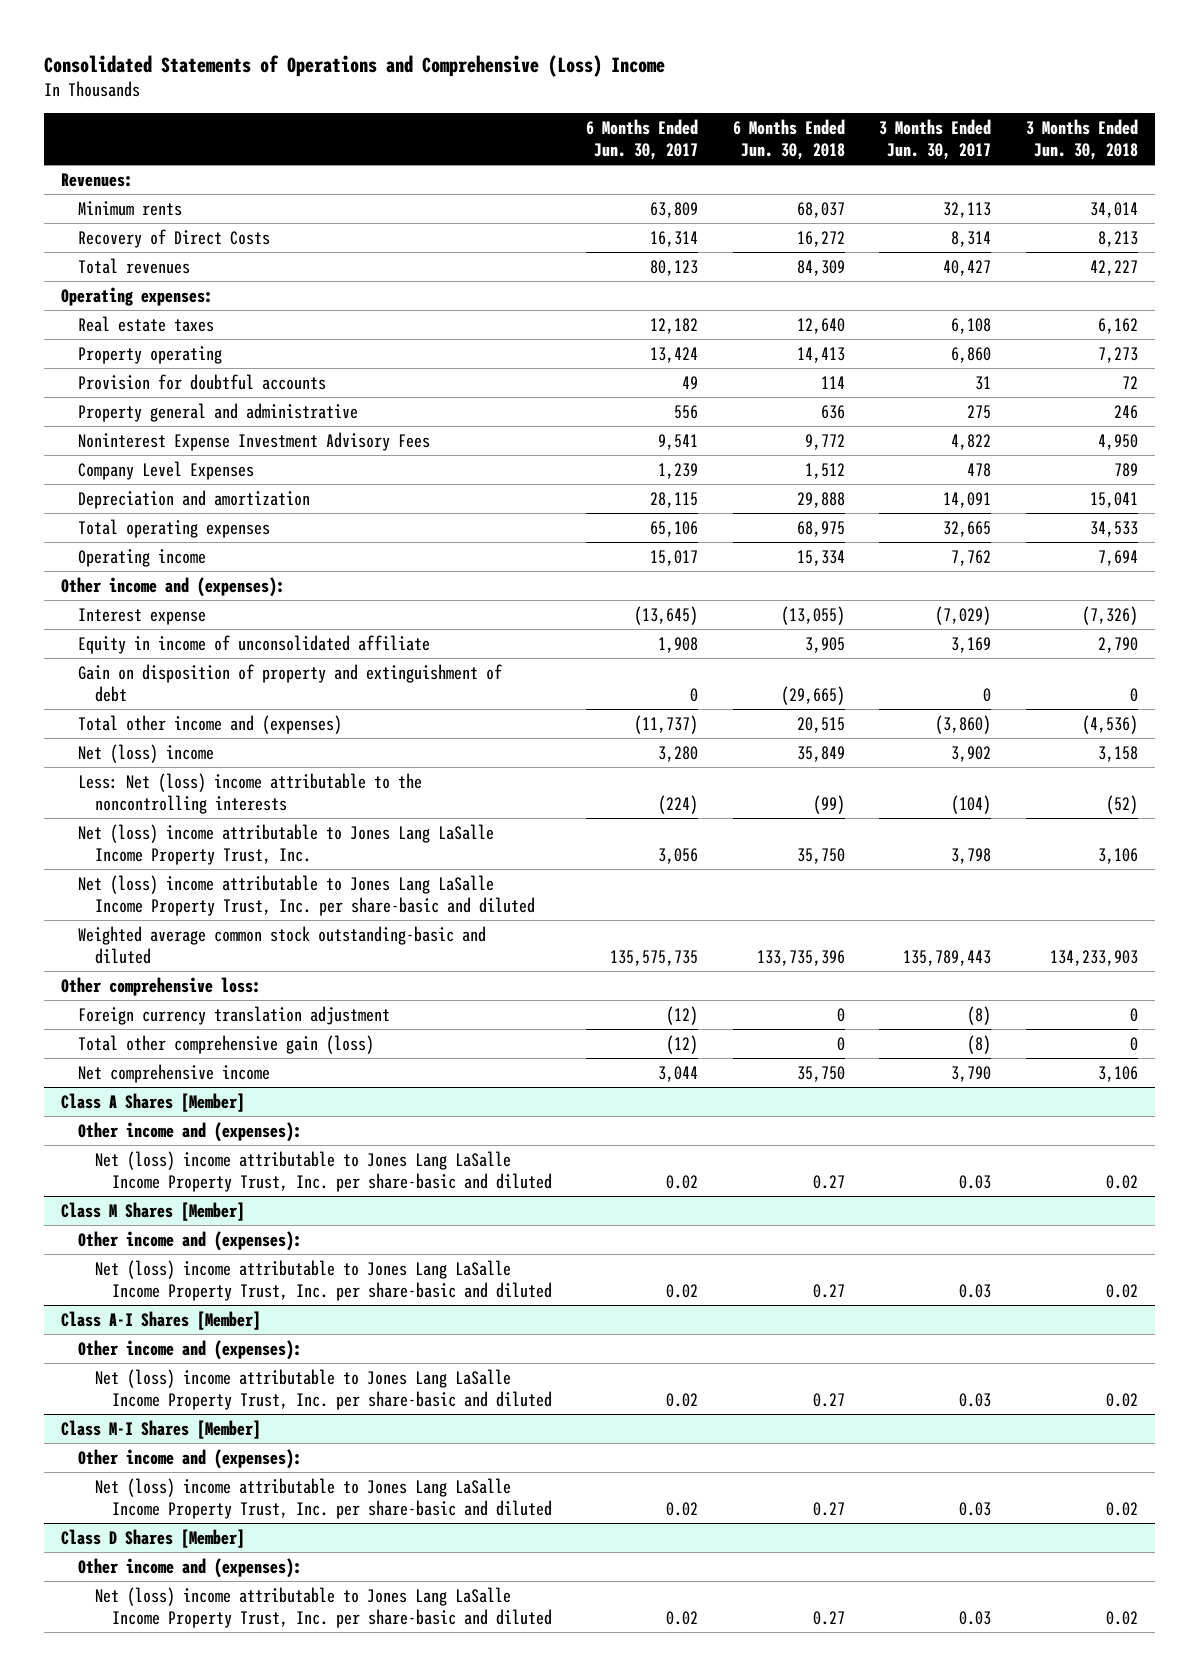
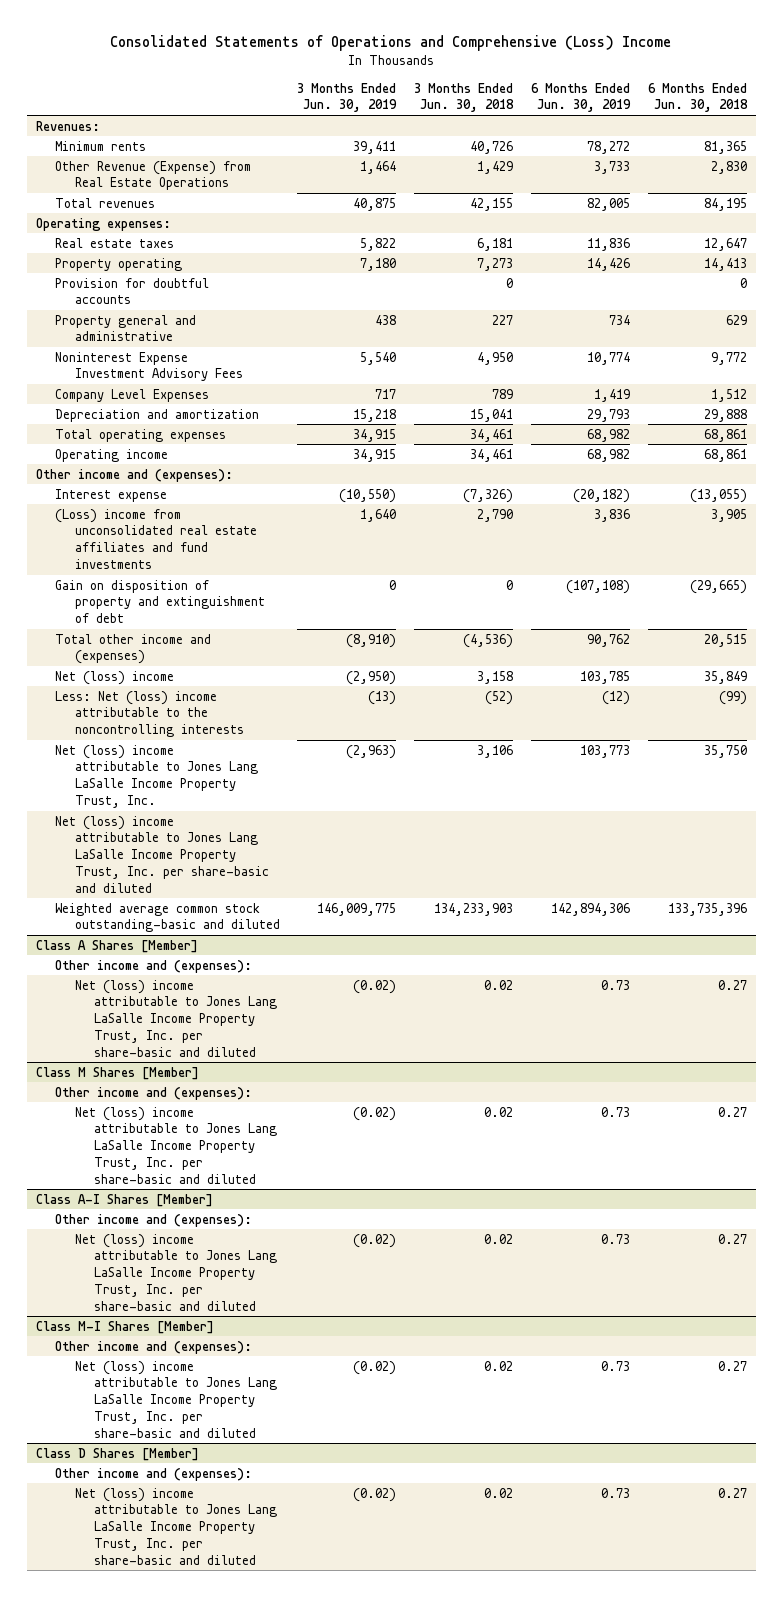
[586,119,699,161] 6 Months Ended Jun. 30, 2017 -> none
[879,119,992,161] 3 Months Ended Jun. 30, 2017 -> none
none -> [297,82,398,113] 3 Months Ended Jun. 30, 2019
none -> [530,82,631,113] 6 Months Ended Jun. 30, 2019
[77,228,270,248] Recovery of Direct Costs -> none
[796,201,845,218] 68,037 -> [703,140,747,154] 81,365
[1089,201,1138,218] 34,014 -> [470,140,514,154] 40,726
none -> [55,160,252,191] Other Revenue (Expense) from Real Estate Operations
[796,259,845,276] 84,309 -> [703,197,747,211] 84,195
[1089,259,1138,276] 42,227 -> [470,197,514,211] 42,155
[796,317,845,334] 12,640 -> [703,237,747,251] 12,647
[1097,317,1138,334] 6,162 -> [477,237,514,251] 6,181
[820,375,845,389] 114 -> [739,277,747,288] 0
[1121,375,1138,389] 72 -> [506,277,514,288] 0
[820,404,845,419] 636 -> [725,314,747,325] 629
[1113,404,1138,419] 246 -> [492,314,514,325] 227
[796,520,845,537] 68,975 -> [703,428,747,442] 68,861
[1089,520,1138,537] 34,533 -> [470,428,514,442] 34,461
[796,549,845,566] 15,334 -> [703,448,747,462] 68,861
[1097,549,1138,566] 7,694 -> [470,448,514,462] 34,461
[77,634,430,654] Equity in income of unconsolidated affiliate -> [55,508,257,569] (Loss) income from unconsolidated real estate affiliates and fund investments
[61,976,262,996] Other comprehensive loss: -> none
[77,1005,390,1025] Foreign currency translation adjustment -> none
[77,1034,374,1054] Total other comprehensive gain (loss) -> none
[77,1063,270,1083] Net comprehensive income -> none

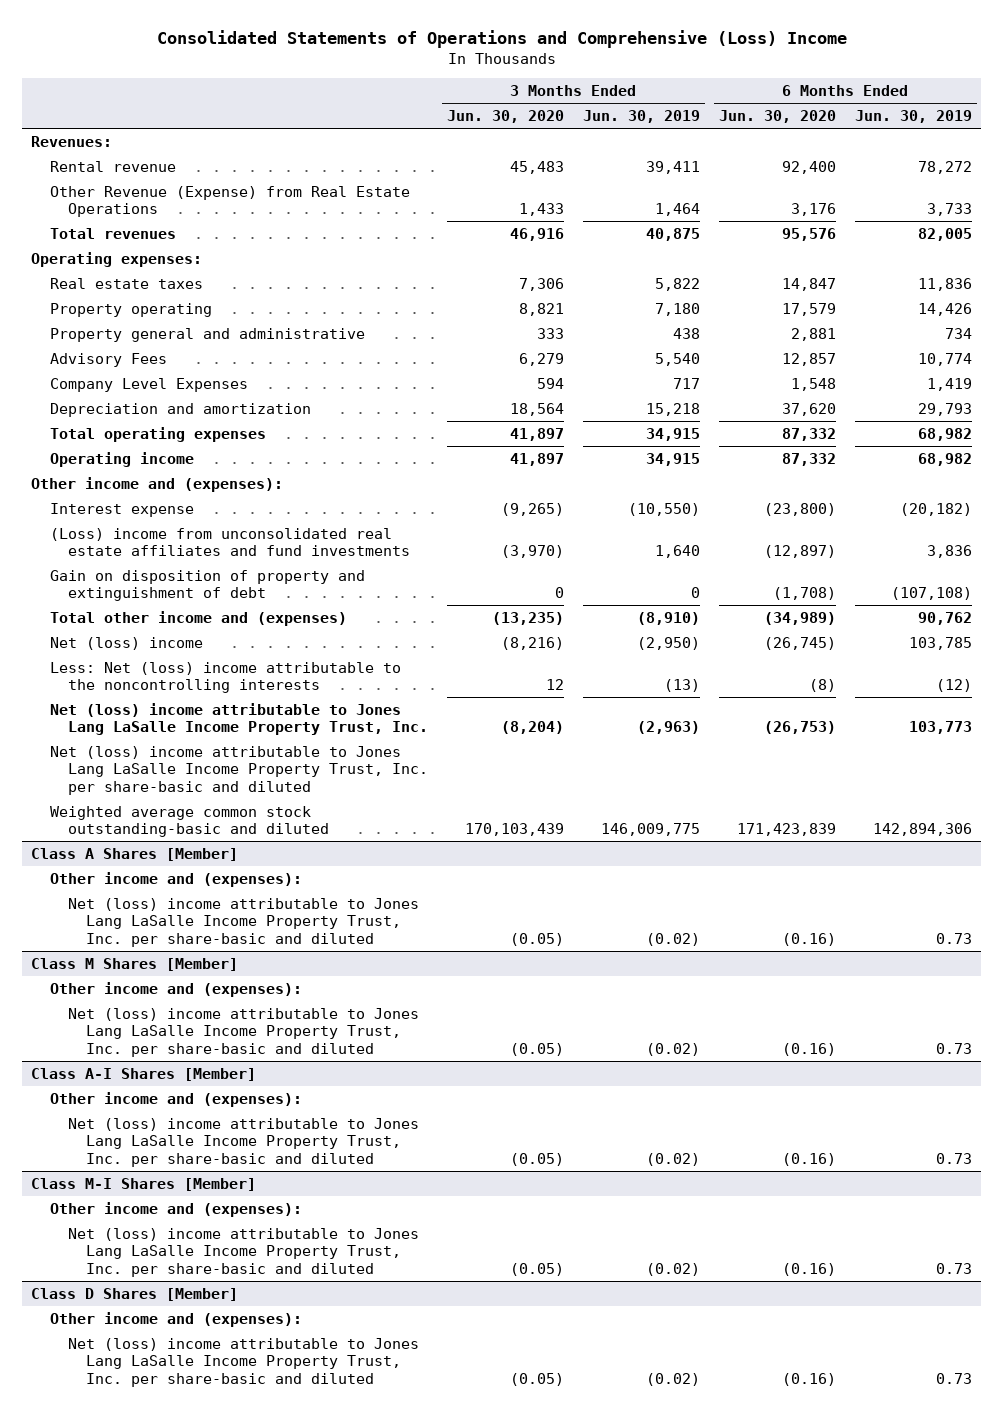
[414,82,515,113] 3 Months Ended Jun. 30, 2018 -> none
[647,82,748,113] 6 Months Ended Jun. 30, 2018 -> none
none -> [446,109,564,123] Jun. 30, 2020
none -> [718,109,836,123] Jun. 30, 2020
[55,140,147,151] Minimum rents -> [49,160,176,172] Rental revenue
[55,277,210,305] Provision for doubtful accounts -> none
[55,351,243,382] Noninterest Expense Investment Advisory Fees -> [49,352,167,367] Advisory Fees

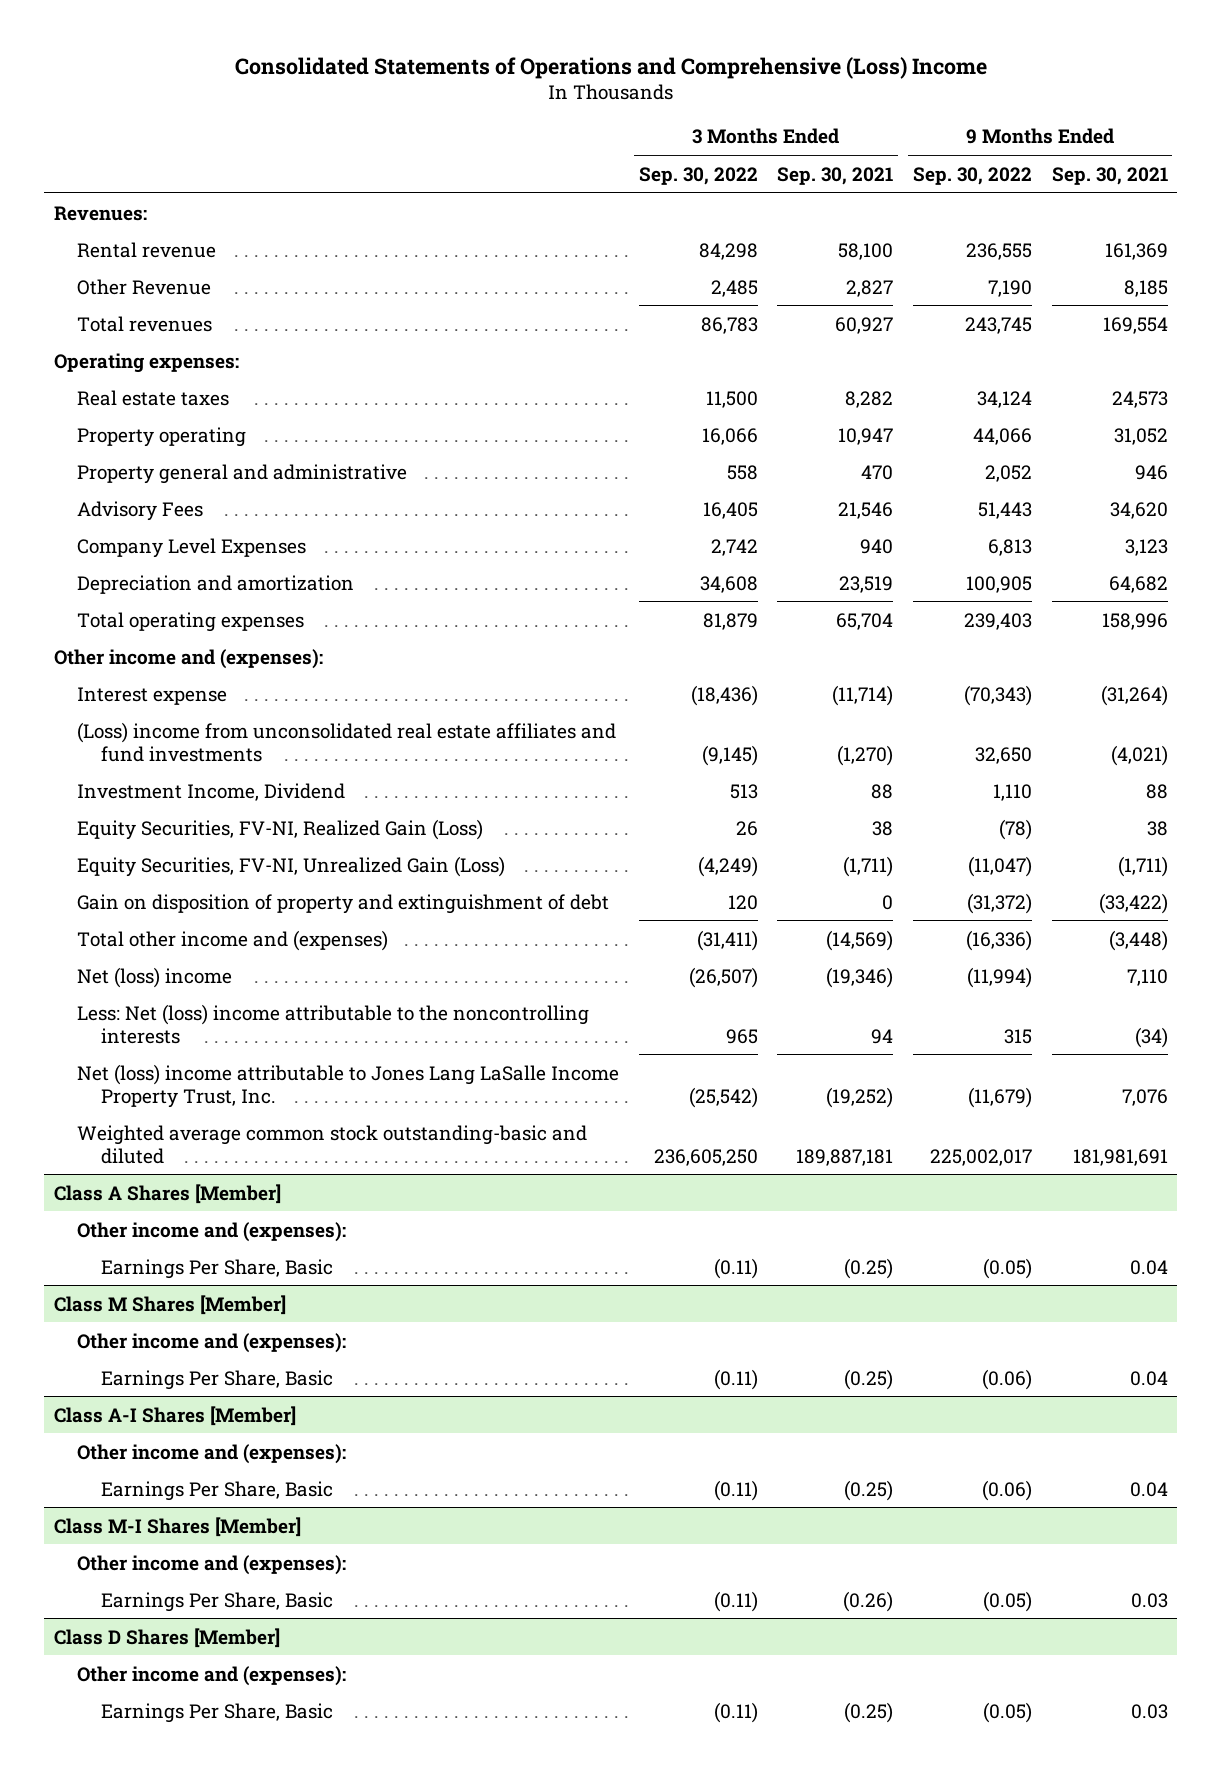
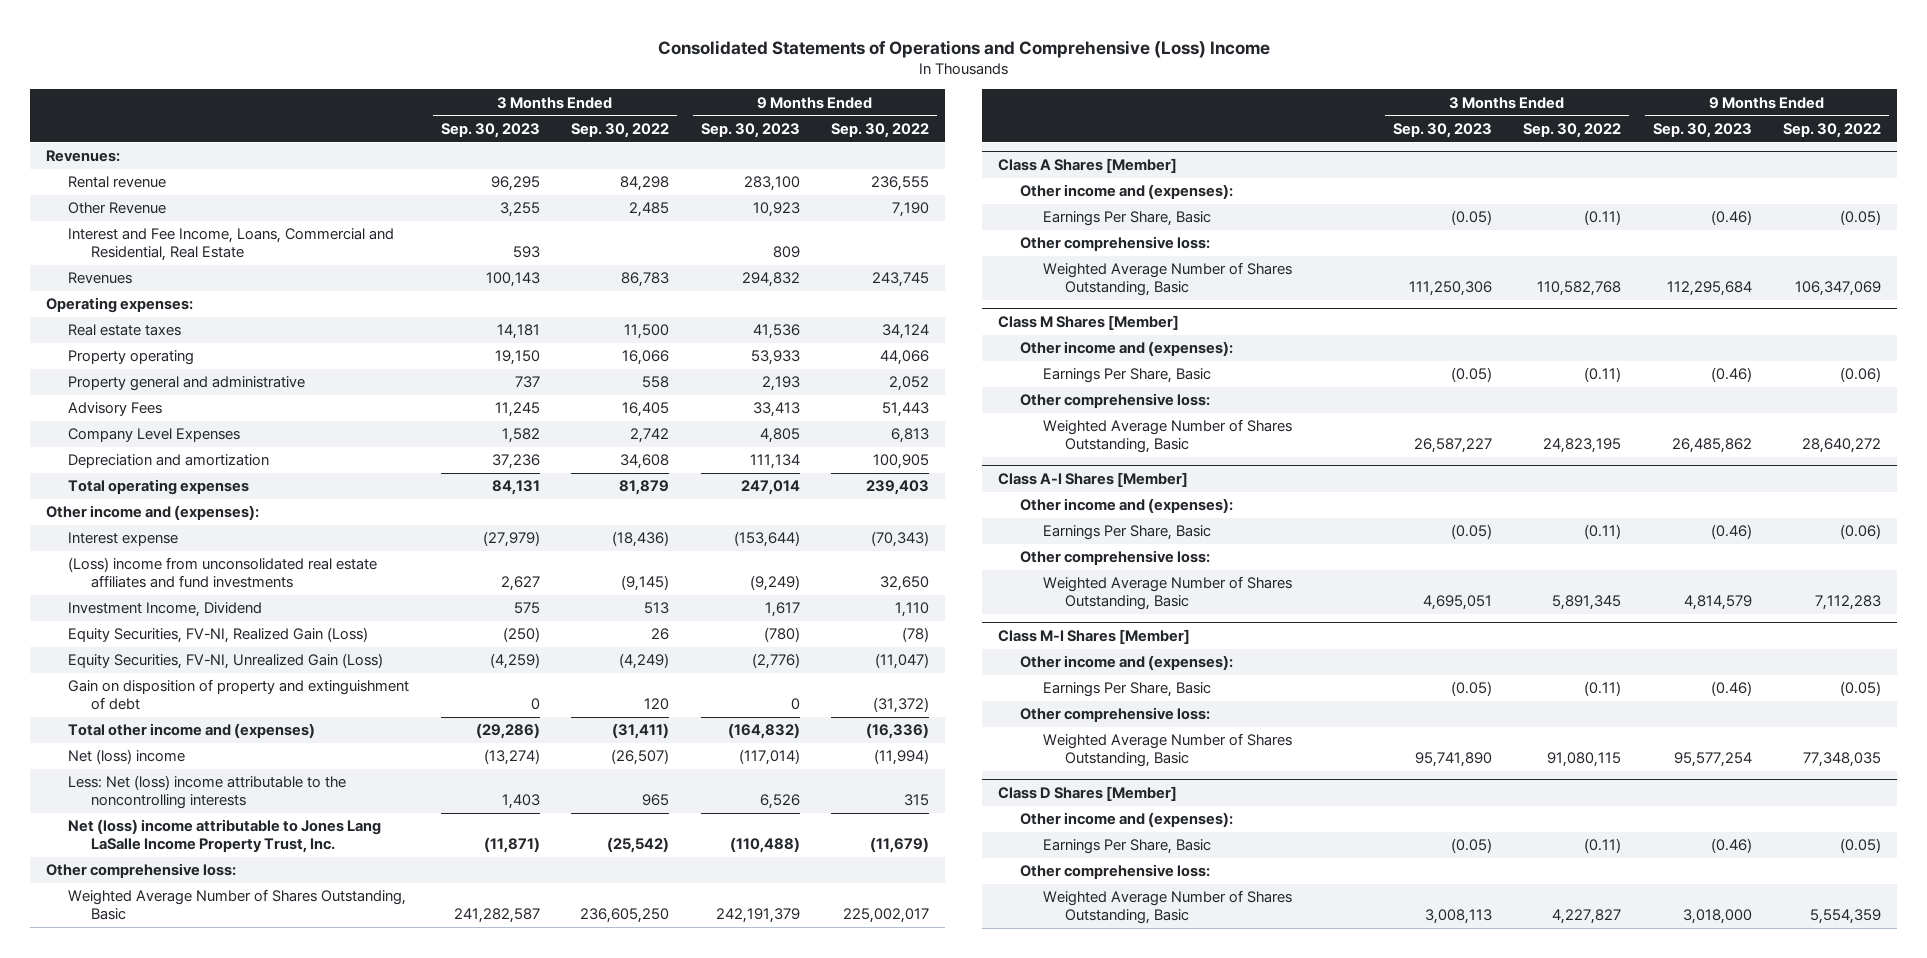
[777,166,894,185] Sep. 30, 2021 -> none
[1051,166,1168,185] Sep. 30, 2021 -> none
none -> [440,122,540,138] Sep. 30, 2023
none -> [700,122,800,138] Sep. 30, 2023
none -> [68,228,395,262] Interest and Fee Income, Loans, Commercial and Residential, Real Estate
[77,315,213,332] Total revenues -> [68,272,133,285] Revenues
none -> [46,863,237,879] Other comprehensive loss:
[77,1124,588,1164] Weighted average common stock outstanding-basic and diluted -> [68,889,407,921] Weighted Average Number of Shares Outstanding, Basic
none -> [1020,236,1211,252] Other comprehensive loss:
none -> [1042,262,1292,297] Weighted Average Number of Shares Outstanding, Basic
none -> [1020,393,1211,409] Other comprehensive loss:
none -> [1042,419,1292,454] Weighted Average Number of Shares Outstanding, Basic
none -> [1020,550,1211,566] Other comprehensive loss:
none -> [1042,576,1292,611] Weighted Average Number of Shares Outstanding, Basic
none -> [1020,707,1211,723] Other comprehensive loss:
none -> [1042,733,1292,768] Weighted Average Number of Shares Outstanding, Basic
none -> [1020,864,1211,880] Other comprehensive loss:
none -> [1042,890,1292,925] Weighted Average Number of Shares Outstanding, Basic

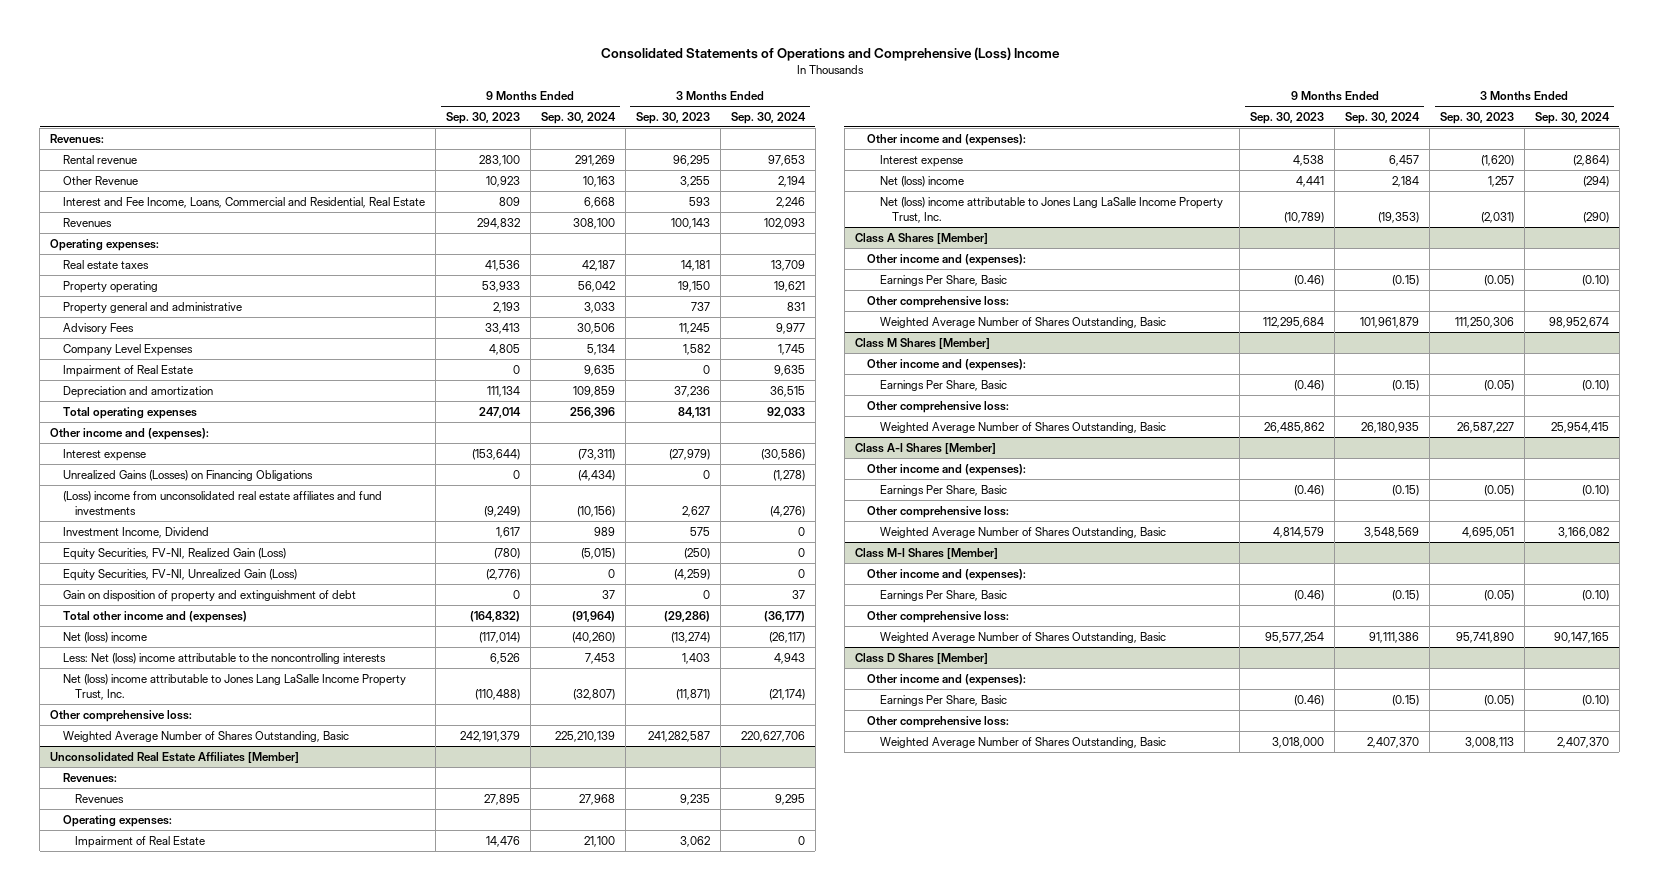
[571,122,670,138] Sep. 30, 2022 -> none
[830,122,929,138] Sep. 30, 2022 -> none
none -> [540,111,616,124] Sep. 30, 2024
none -> [730,111,806,124] Sep. 30, 2024
none -> [62,364,193,377] Impairment of Real Estate
none -> [62,469,313,481] Unrealized Gains (Losses) on Financing Obligations
none -> [50,751,300,763] Unconsolidated Real Estate Affiliates [Member]
none -> [62,772,117,783] Revenues:
none -> [75,793,125,803] Revenues
none -> [62,814,172,827] Operating expenses:
none -> [75,835,206,848] Impairment of Real Estate
none -> [867,133,1027,146] Other income and (expenses):
none -> [879,154,963,167] Interest expense
none -> [879,175,964,187] Net (loss) income
none -> [879,196,1223,223] Net (loss) income attributable to Jones Lang LaSalle Income Property Trust, Inc.

